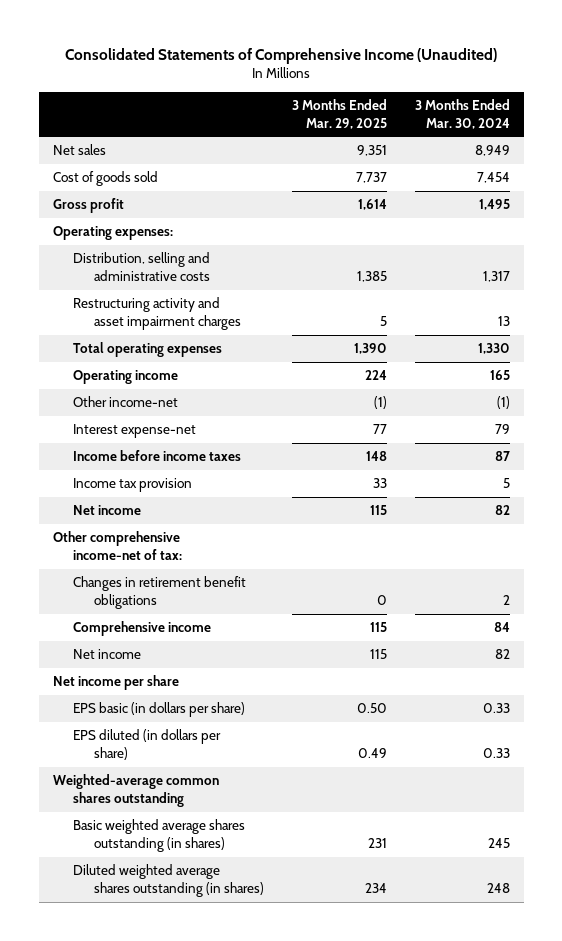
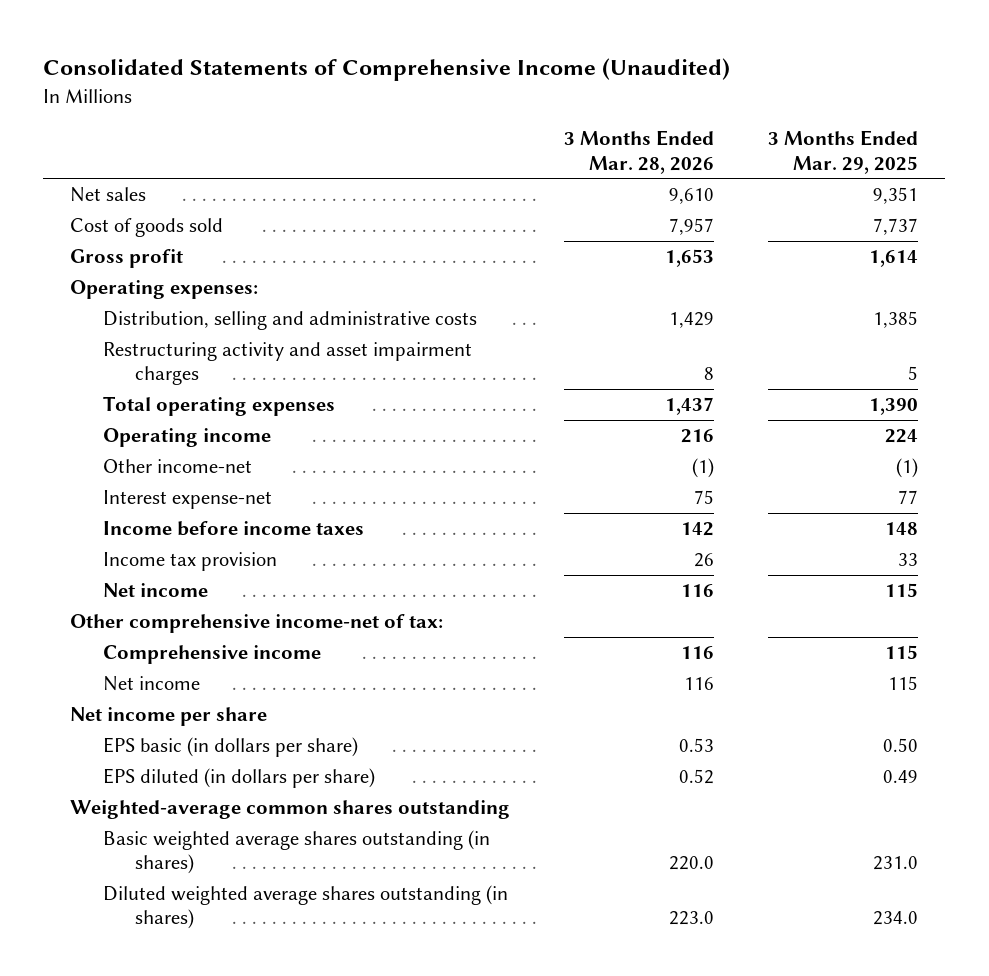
[414,99,510,129] 3 Months Ended Mar. 30, 2024 -> none
none -> [564,130,715,174] 3 Months Ended Mar. 28, 2026
[73,576,247,609] Changes in retirement benefit obligations -> none
[367,837,387,848] 231 -> [873,856,919,871] 231.0
[364,882,387,893] 234 -> [873,911,919,926] 234.0

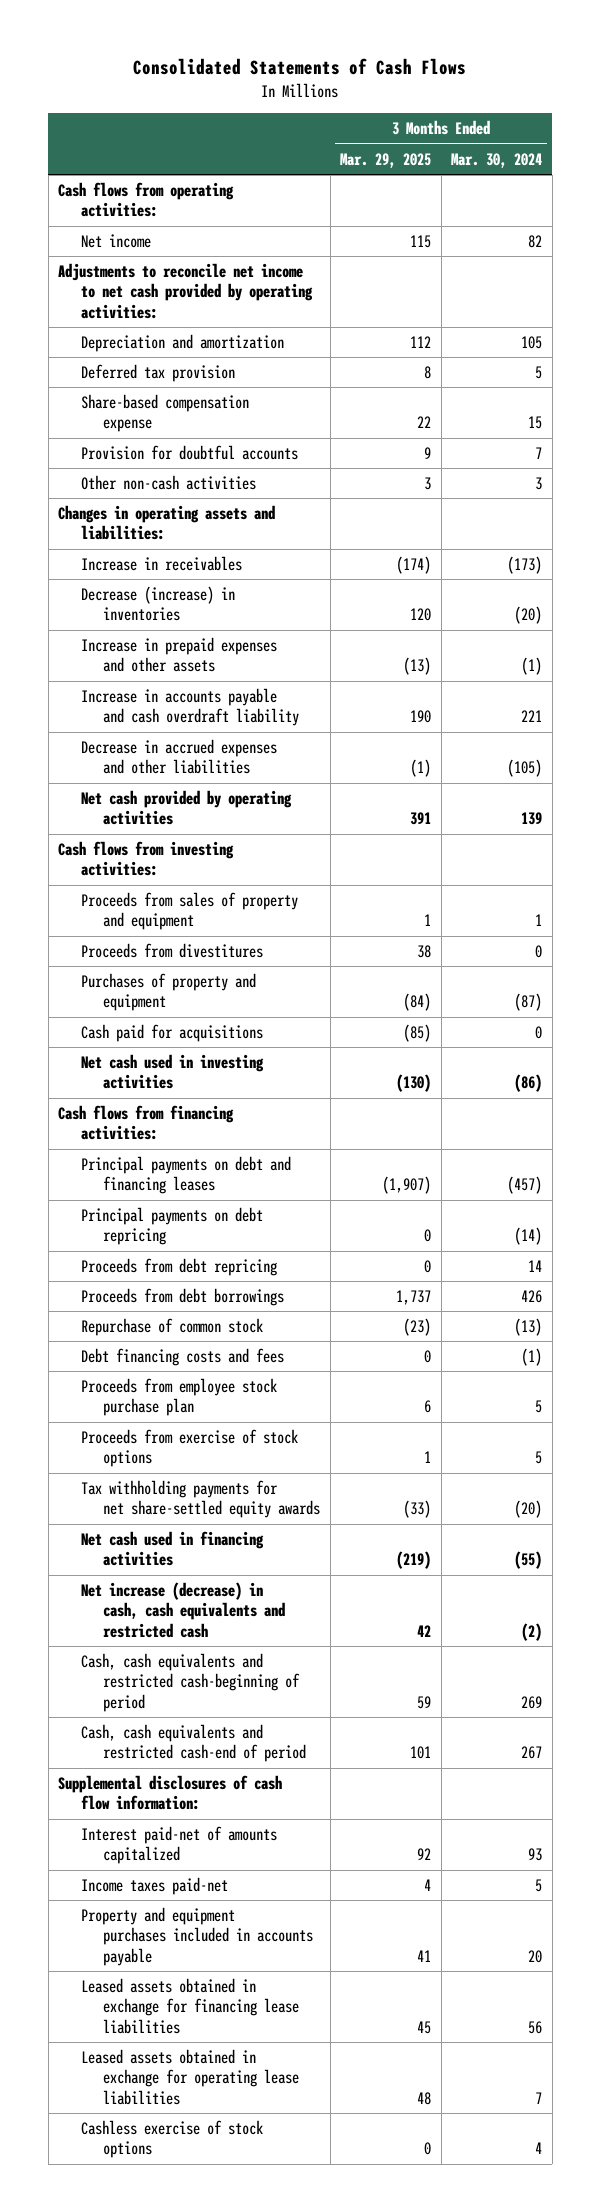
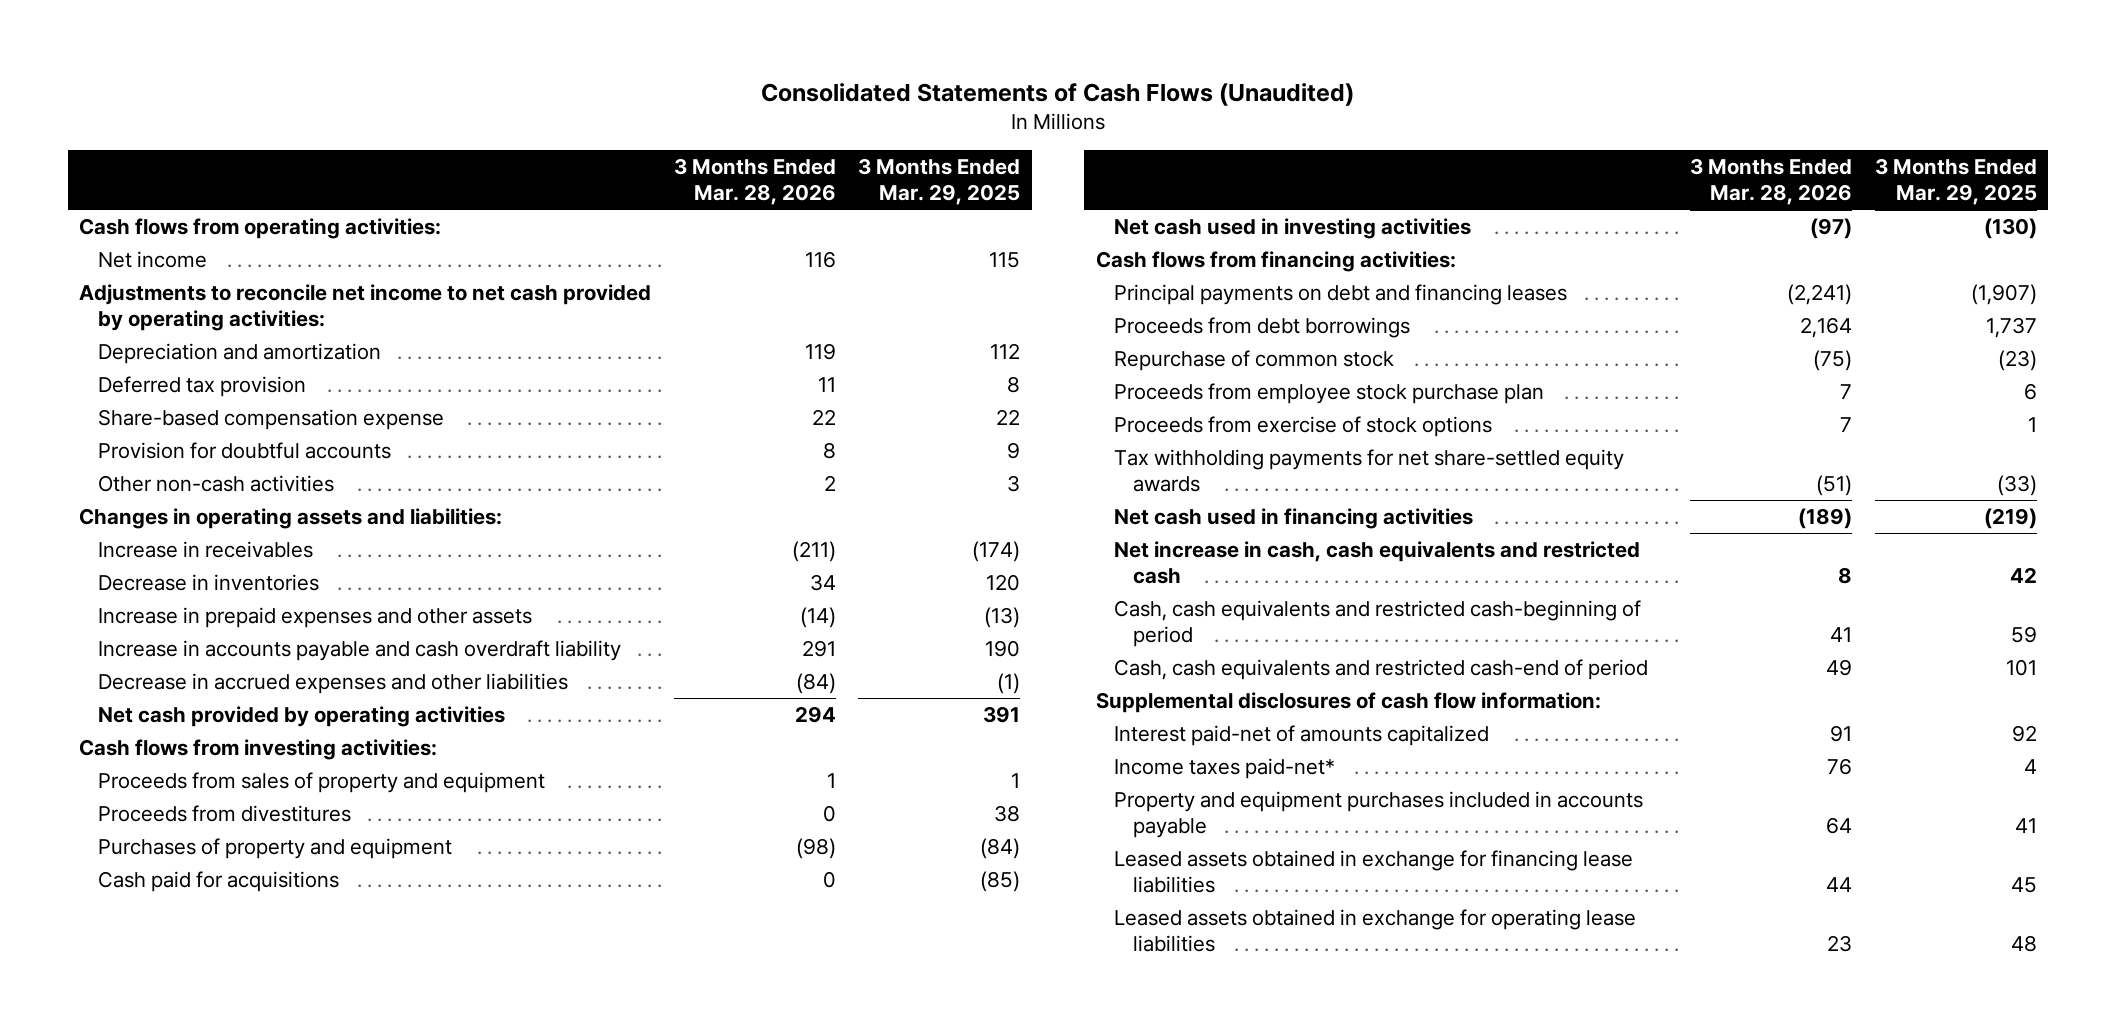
[133,58,467,76] Consolidated Statements of Cash Flows -> [760,82,1354,106] Consolidated Statements of Cash Flows (Unaudited)
[451,152,543,168] Mar. 30, 2024 -> none
none -> [673,158,836,206] 3 Months Ended Mar. 28, 2026
[80,586,235,622] Decrease (increase) in inventories -> [97,573,319,591] Decrease in inventories
[80,1207,263,1246] Principal payments on debt repricing -> none
[80,1258,277,1277] Proceeds from debt repricing -> none
[80,1348,284,1367] Debt financing costs and fees -> none
[80,1582,286,1638] Net increase (decrease) in cash, cash equivalents and restricted cash -> [1114,540,1641,585] Net increase in cash, cash equivalents and restricted cash
[80,1877,228,1896] Income taxes paid-net -> [1114,757,1336,779] Income taxes paid-net*
[80,2120,263,2159] Cashless exercise of stock options -> none

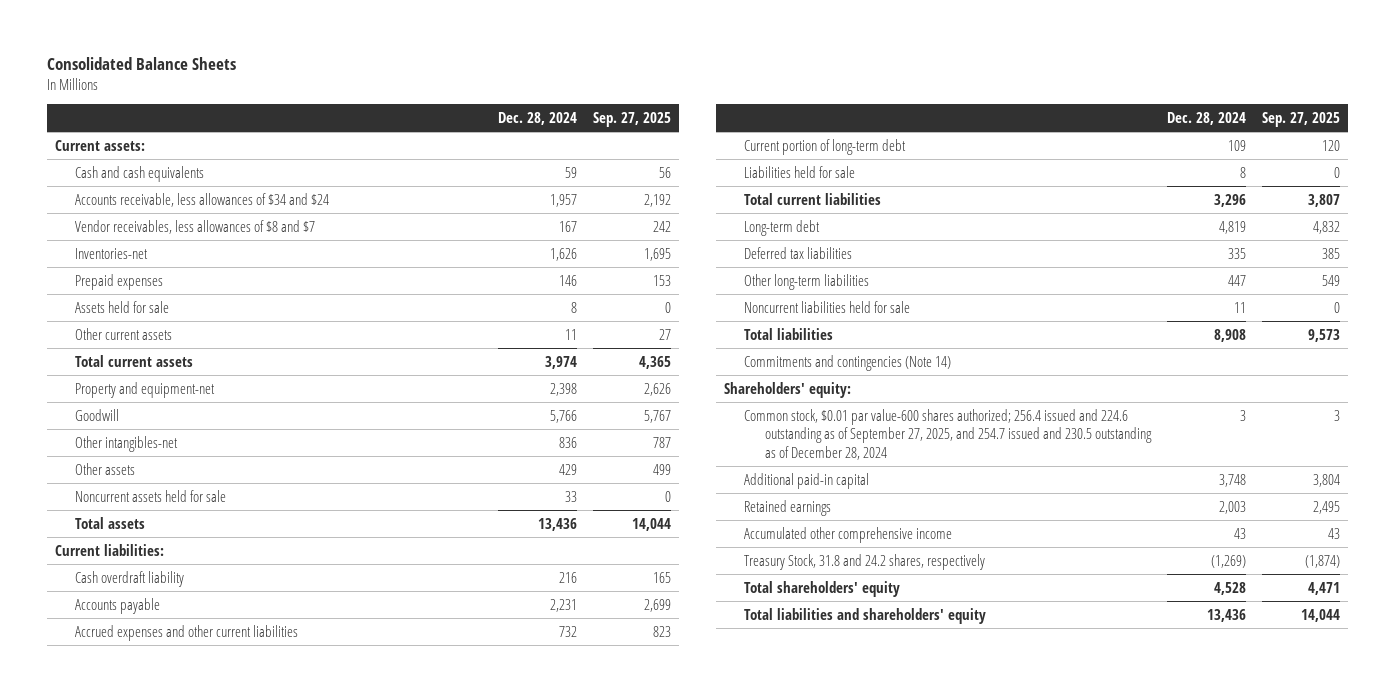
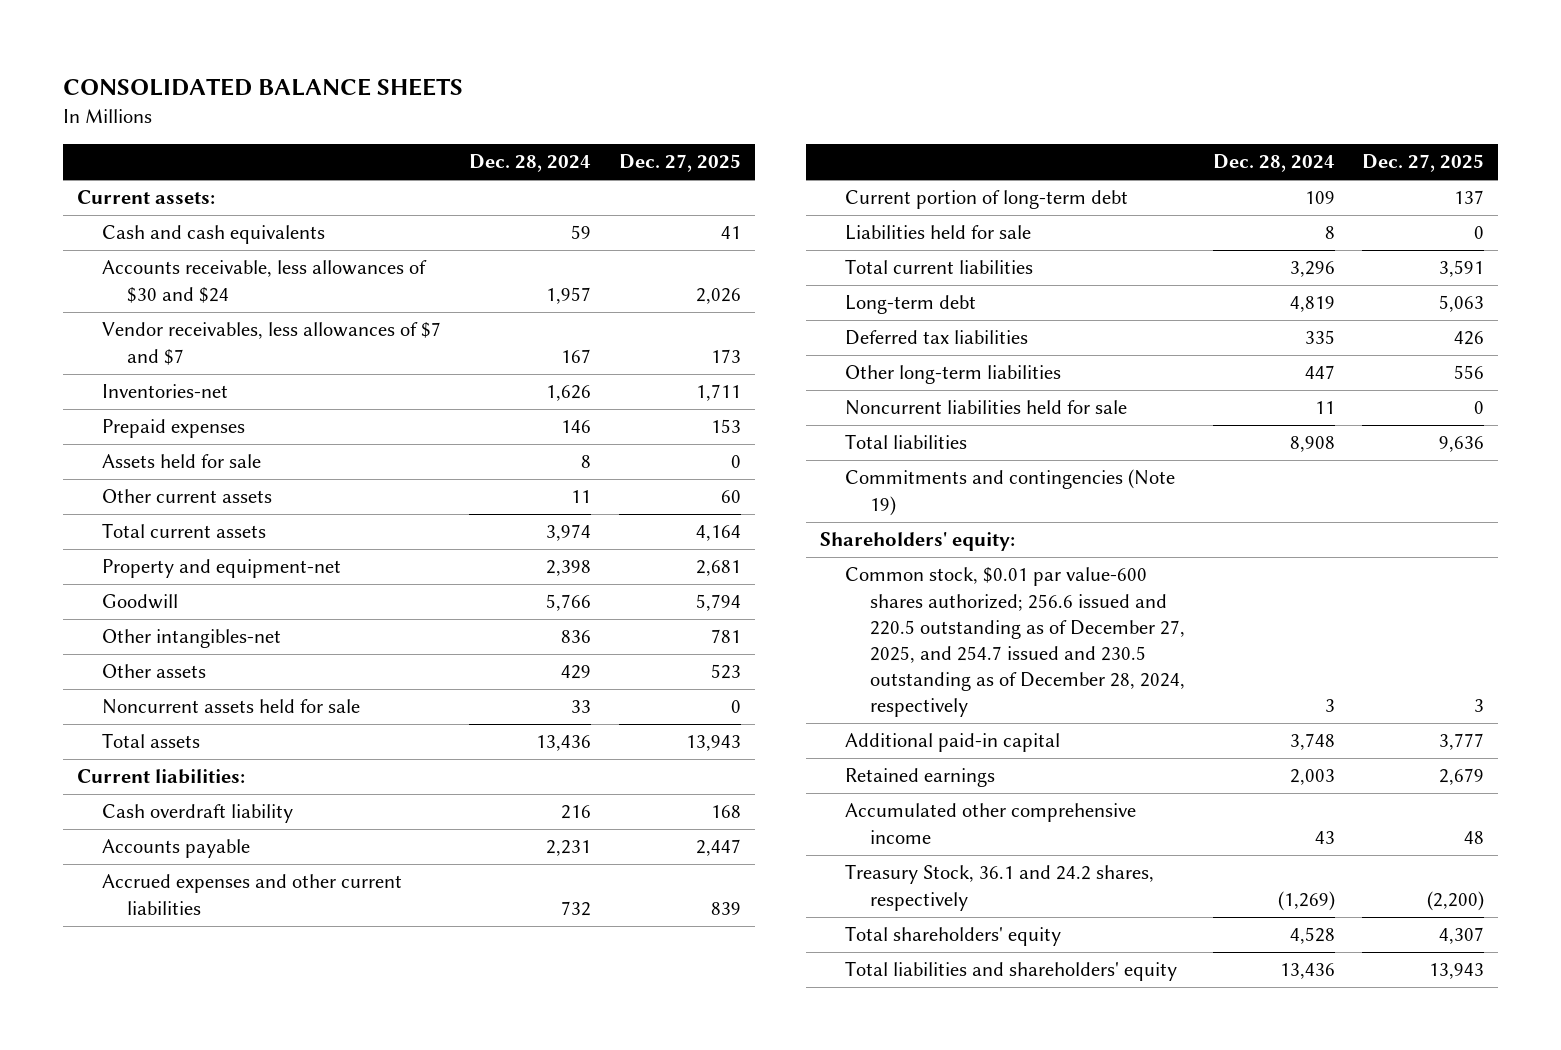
[46,56,236,70] Consolidated Balance Sheets -> [63,78,464,97] CONSOLIDATED BALANCE SHEETS
[592,111,671,127] Sep. 27, 2025 -> none
none -> [618,154,741,173] Dec. 27, 2025
[75,192,330,207] Accounts receivable, less allowances of $34 and $24 -> [101,260,427,303] Accounts receivable, less allowances of $30 and $24
[75,219,316,234] Vendor receivables, less allowances of $8 and $7 -> [101,322,441,365] Vendor receivables, less allowances of $7 and $7
[744,354,952,371] Commitments and contingencies (Note 14) -> [845,469,1176,516] Commitments and contingencies (Note 19)
[744,408,1152,460] Common stock, $0.01 par value-600 shares authorized; 256.4 issued and 224.6 outstanding as of September 27, 2025, and 254.7 issued and 230.5 outstanding as of December 28, 2024 -> [845,567,1186,718] Common stock, $0.01 par value-600 shares authorized; 256.6 issued and 220.5 outstanding as of December 27, 2025, and 254.7 issued and 230.5 outstanding as of December 28, 2024, respectively
[744,553,986,570] Treasury Stock, 31.8 and 24.2 shares, respectively -> [845,864,1155,911] Treasury Stock, 36.1 and 24.2 shares, respectively

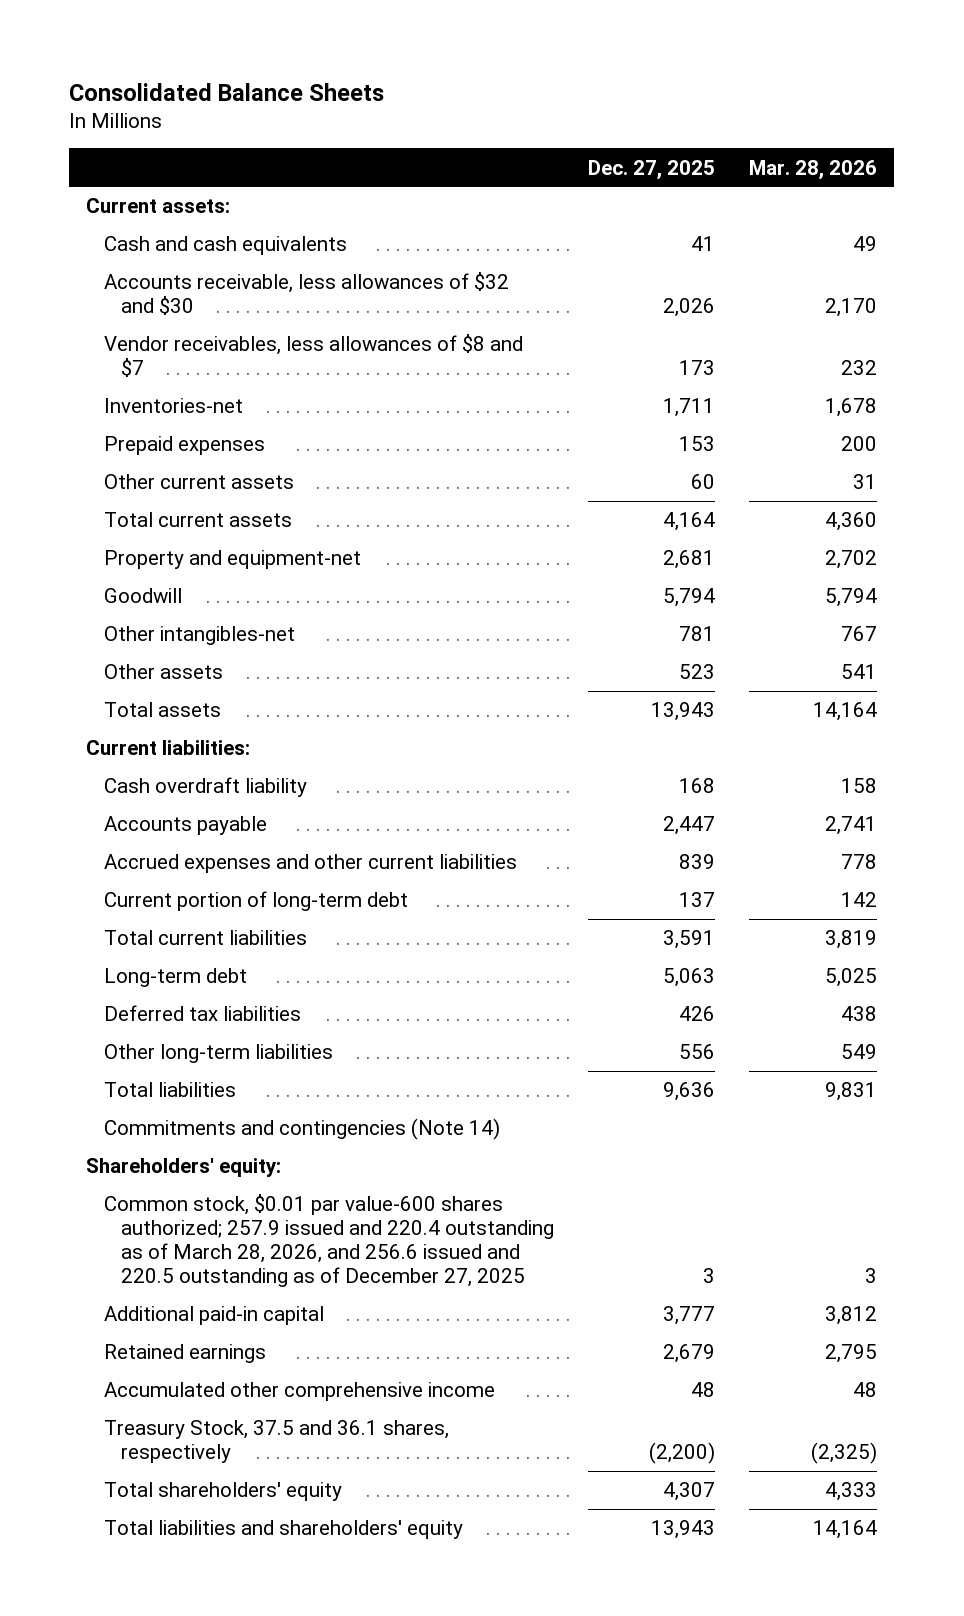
[63,78,464,97] CONSOLIDATED BALANCE SHEETS -> [69,82,385,101] Consolidated Balance Sheets
[469,154,592,173] Dec. 28, 2024 -> none
none -> [749,159,878,180] Mar. 28, 2026
[101,260,427,303] Accounts receivable, less allowances of $30 and $24 -> [103,272,509,316] Accounts receivable, less allowances of $32 and $30
[101,322,441,365] Vendor receivables, less allowances of $7 and $7 -> [103,334,523,378] Vendor receivables, less allowances of $8 and $7
[101,454,261,469] Assets held for sale -> none
[101,699,360,715] Noncurrent assets held for sale -> none
[845,225,1032,241] Liabilities held for sale -> none
[845,400,1128,416] Noncurrent liabilities held for sale -> none
[845,469,1176,516] Commitments and contingencies (Note 19) -> [103,1118,500,1141] Commitments and contingencies (Note 14)
[845,567,1186,718] Common stock, $0.01 par value-600 shares authorized; 256.6 issued and 220.5 outstanding as of December 27, 2025, and 254.7 issued and 230.5 outstanding as of December 28, 2024, respectively -> [103,1194,555,1288] Common stock, $0.01 par value-600 shares authorized; 257.9 issued and 220.4 outstanding as of March 28, 2026, and 256.6 issued and 220.5 outstanding as of December 27, 2025
[845,864,1155,911] Treasury Stock, 36.1 and 24.2 shares, respectively -> [103,1420,449,1464] Treasury Stock, 37.5 and 36.1 shares, respectively

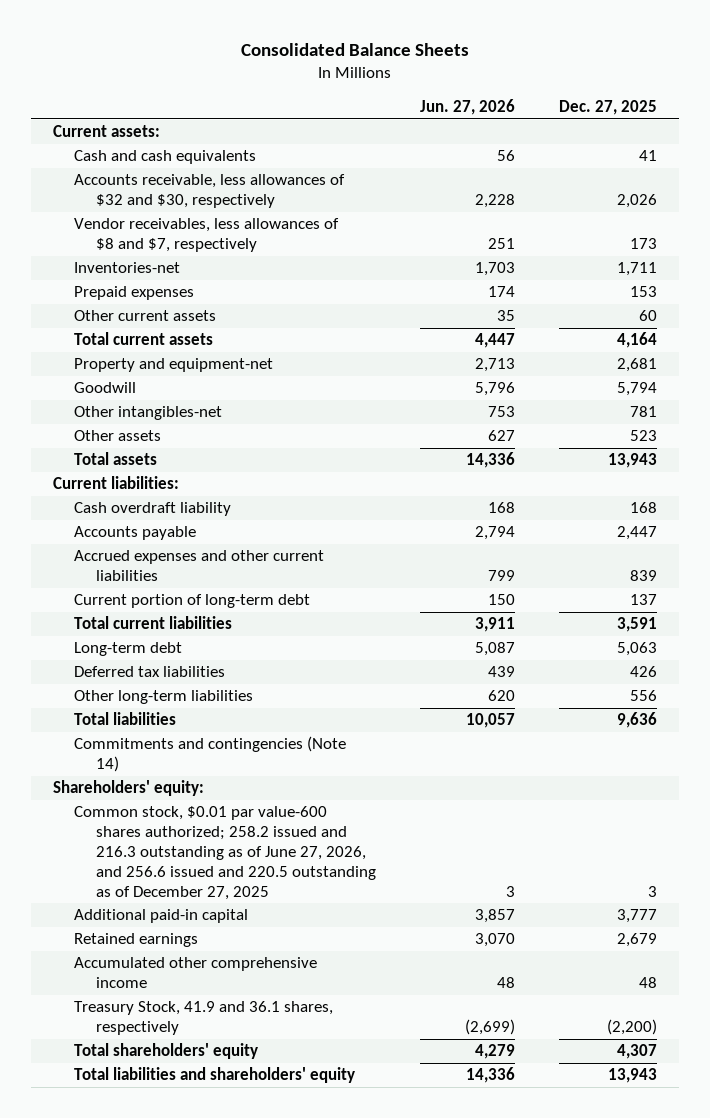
[749,159,878,180] Mar. 28, 2026 -> none
none -> [420,99,516,116] Jun. 27, 2026
[103,272,509,316] Accounts receivable, less allowances of $32 and $30 -> [74,174,346,209] Accounts receivable, less allowances of $32 and $30, respectively
[103,334,523,378] Vendor receivables, less allowances of $8 and $7 -> [74,218,340,253] Vendor receivables, less allowances of $8 and $7, respectively
[103,1194,555,1288] Common stock, $0.01 par value-600 shares authorized; 257.9 issued and 220.4 outstanding as of March 28, 2026, and 256.6 issued and 220.5 outstanding as of December 27, 2025 -> [74,806,376,900] Common stock, $0.01 par value-600 shares authorized; 258.2 issued and 216.3 outstanding as of June 27, 2026, and 256.6 issued and 220.5 outstanding as of December 27, 2025
[103,1420,449,1464] Treasury Stock, 37.5 and 36.1 shares, respectively -> [74,1001,334,1036] Treasury Stock, 41.9 and 36.1 shares, respectively

